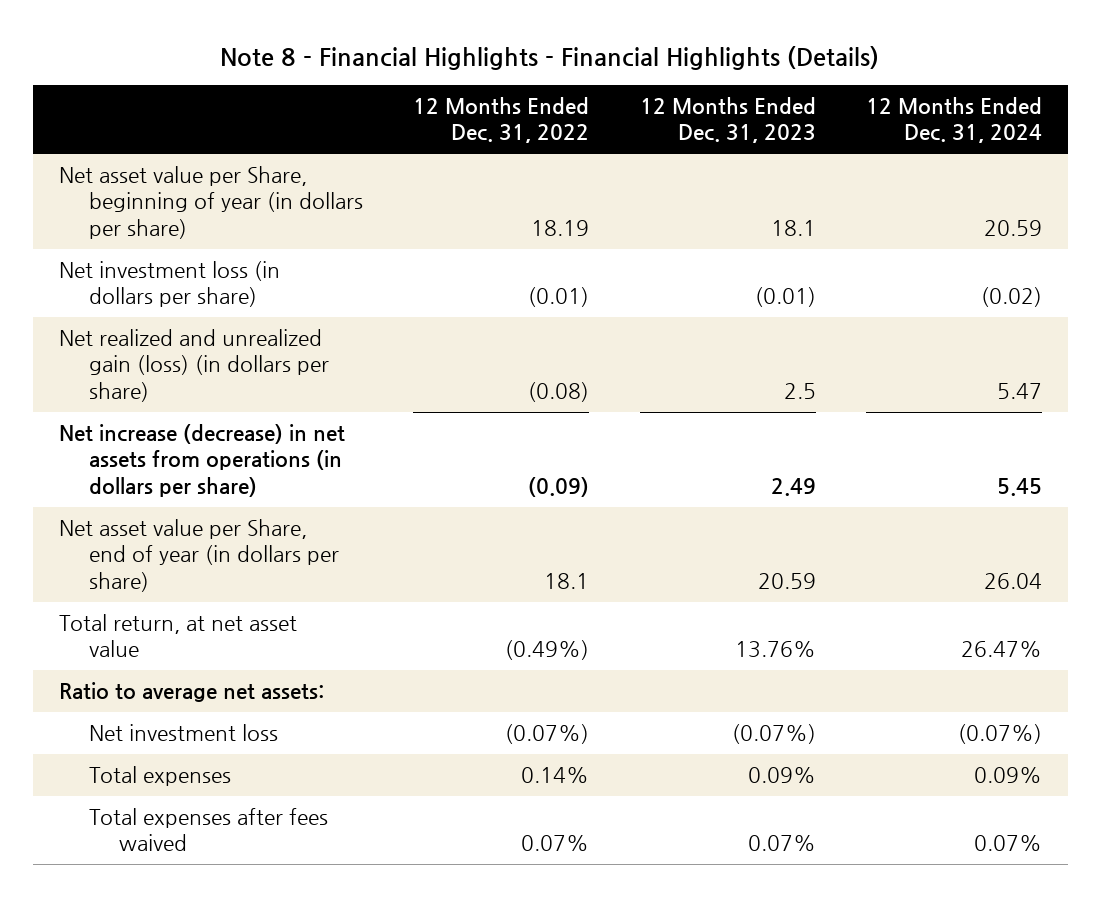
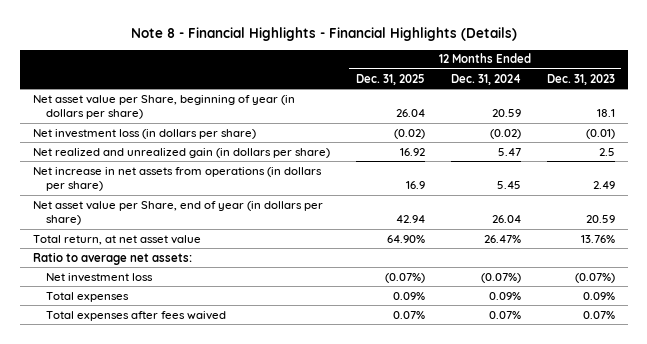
[413,97,590,144] 12 Months Ended Dec. 31, 2022 -> none
none -> [355,73,425,85] Dec. 31, 2025
[58,329,329,402] Net realized and unrealized gain (loss) (in dollars per share) -> [32,147,330,158] Net realized and unrealized gain (in dollars per share)
[58,424,345,497] Net increase (decrease) in net assets from operations (in dollars per share) -> [32,166,322,192] Net increase in net assets from operations (in dollars per share)

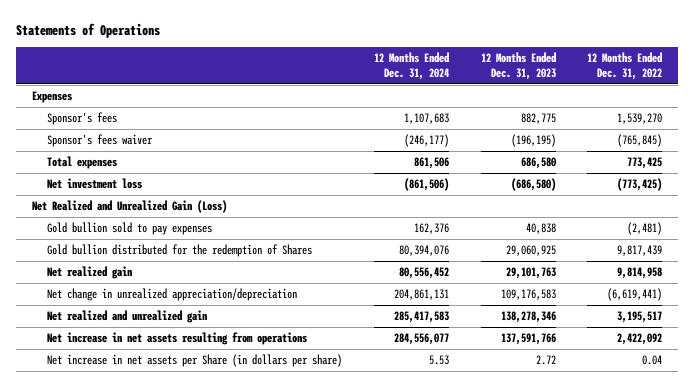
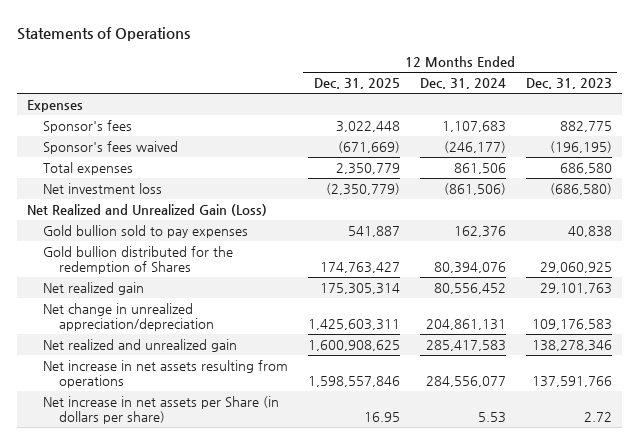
[587,52,663,80] 12 Months Ended Dec. 31, 2022 -> none
none -> [314,78,401,90] Dec. 31, 2025
[47,134,154,148] Sponsor's fees waiver -> [43,141,179,155] Sponsor's fees waived

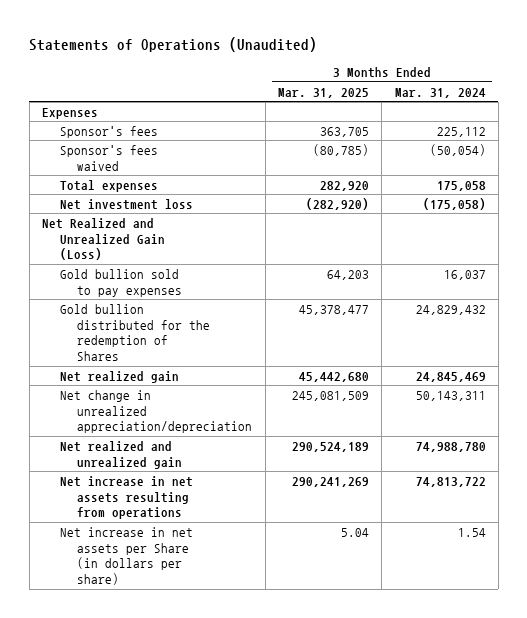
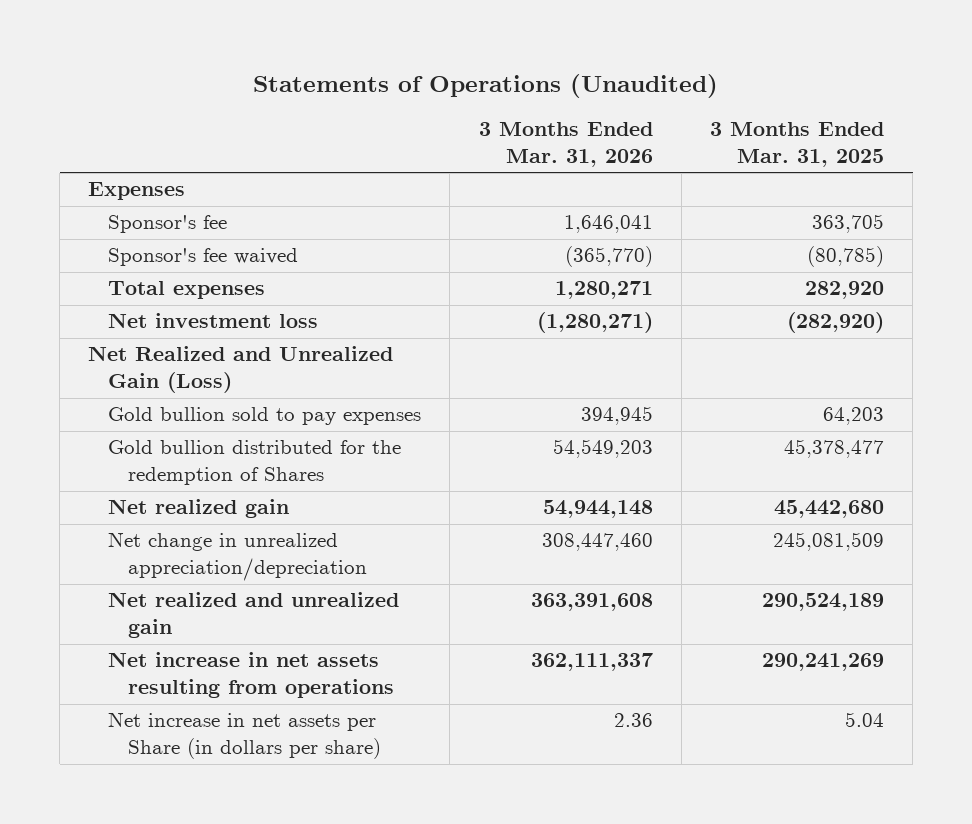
[394,87,486,98] Mar. 31, 2024 -> none
none -> [478,122,653,168] 3 Months Ended Mar. 31, 2026
[59,125,158,138] Sponsor's fees -> [108,215,228,234] Sponsor's fee
[59,144,158,171] Sponsor's fees waived -> [108,248,299,267] Sponsor's fee waived

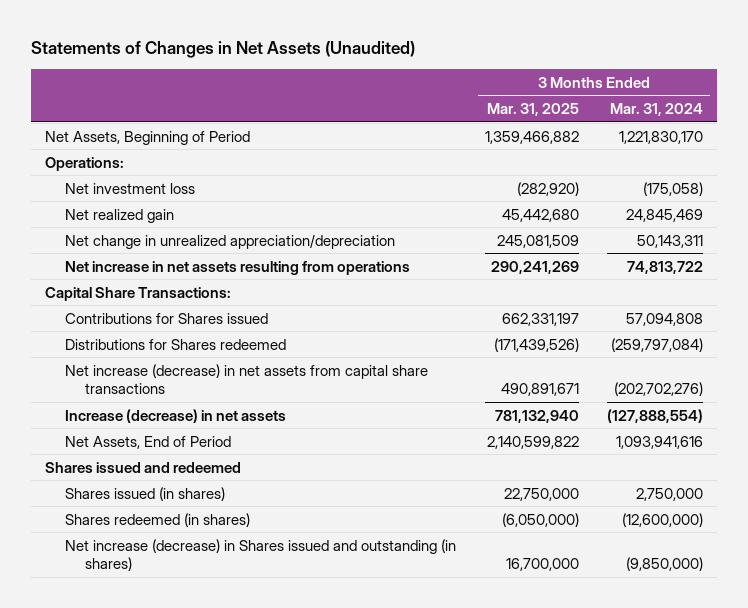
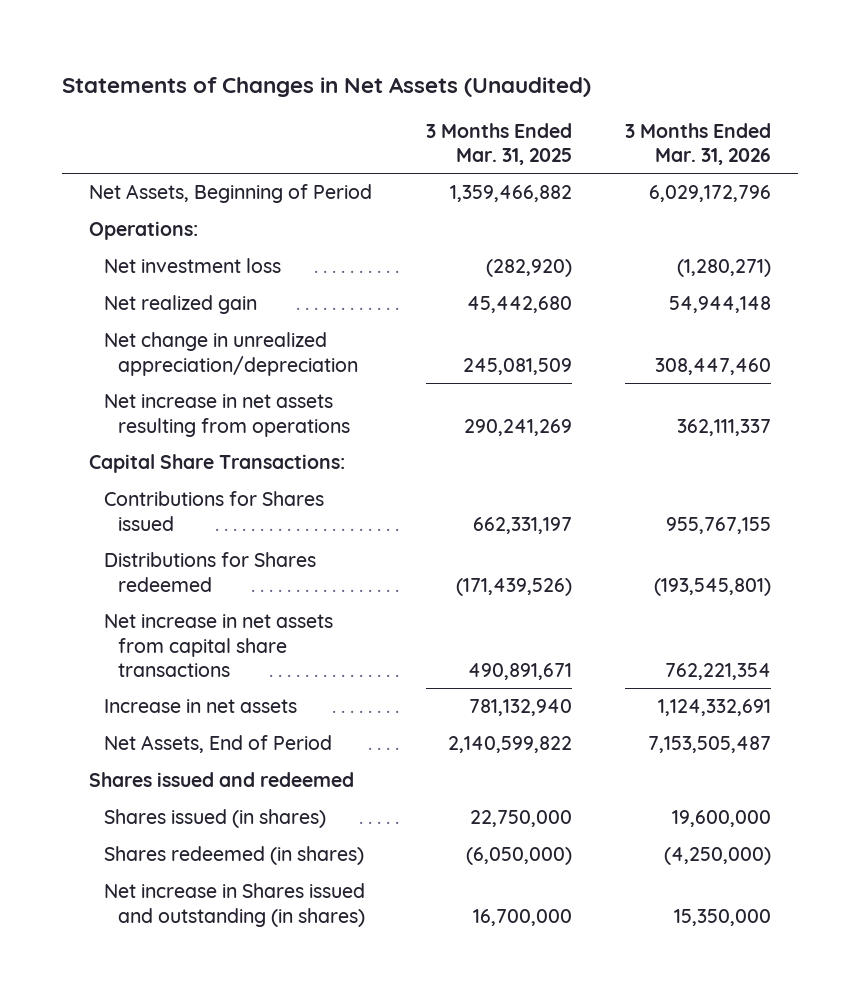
[610,102,704,116] Mar. 31, 2024 -> none
none -> [625,122,772,165] 3 Months Ended Mar. 31, 2026
[65,363,429,394] Net increase (decrease) in net assets from capital share transactions -> [103,614,333,677] Net increase in net assets from capital share transactions
[65,408,287,423] Increase (decrease) in net assets -> [103,699,297,714] Increase in net assets
[65,538,457,571] Net increase (decrease) in Shares issued and outstanding (in shares) -> [103,883,366,927] Net increase in Shares issued and outstanding (in shares)

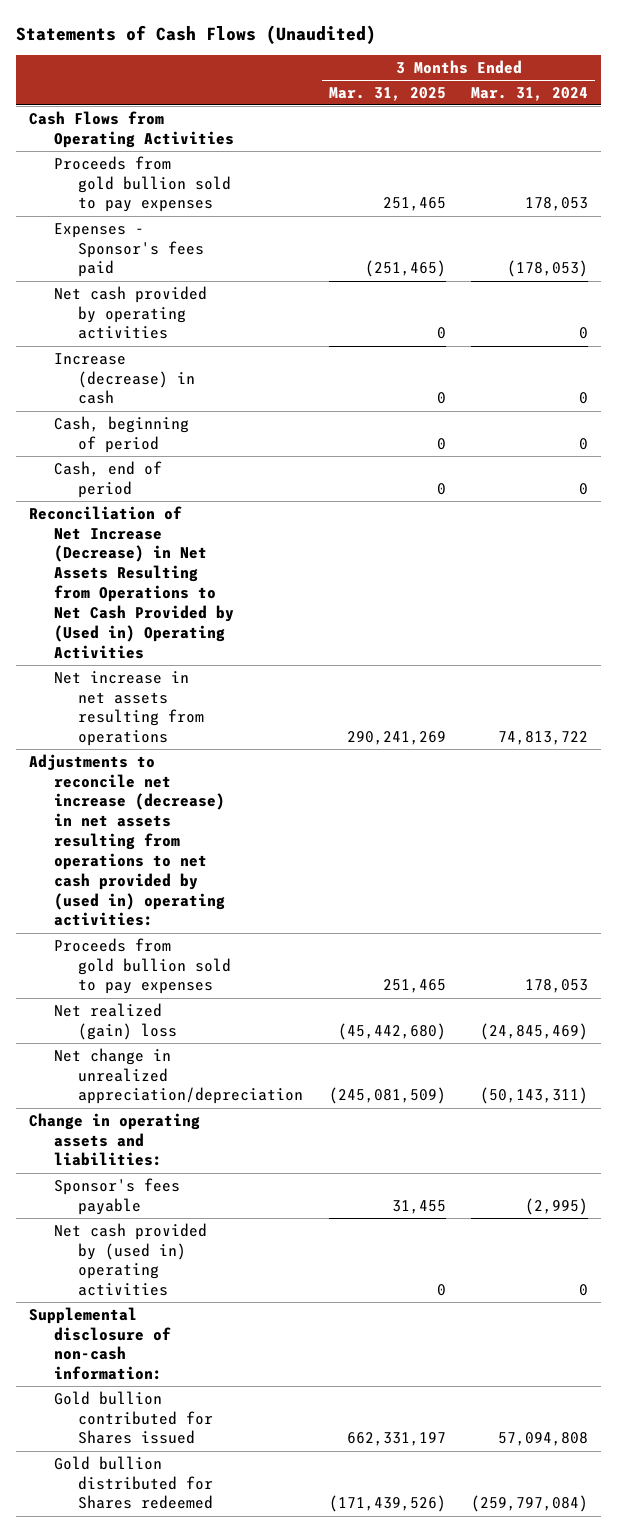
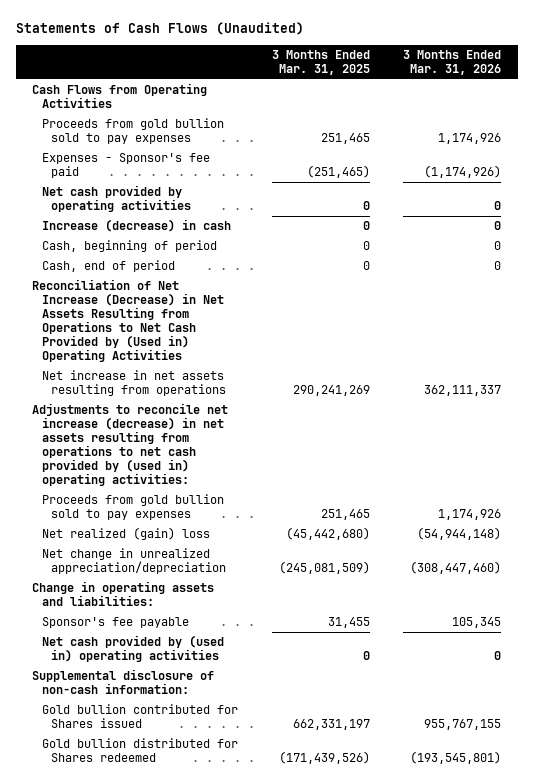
[471,86,589,101] Mar. 31, 2024 -> none
none -> [403,49,502,75] 3 Months Ended Mar. 31, 2026
[53,222,204,278] Expenses - Sponsor's fees paid -> [41,153,210,179] Expenses - Sponsor's fee paid
[53,1177,180,1215] Sponsor's fees payable -> [41,617,189,629] Sponsor's fee payable

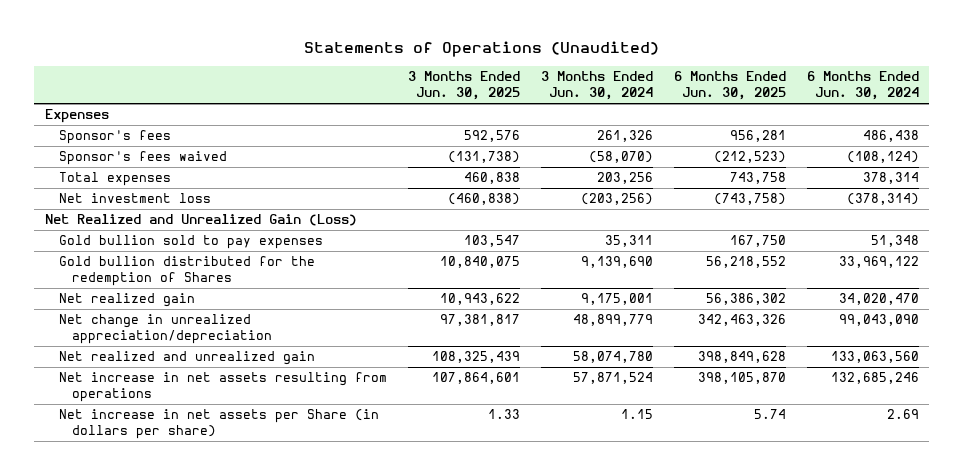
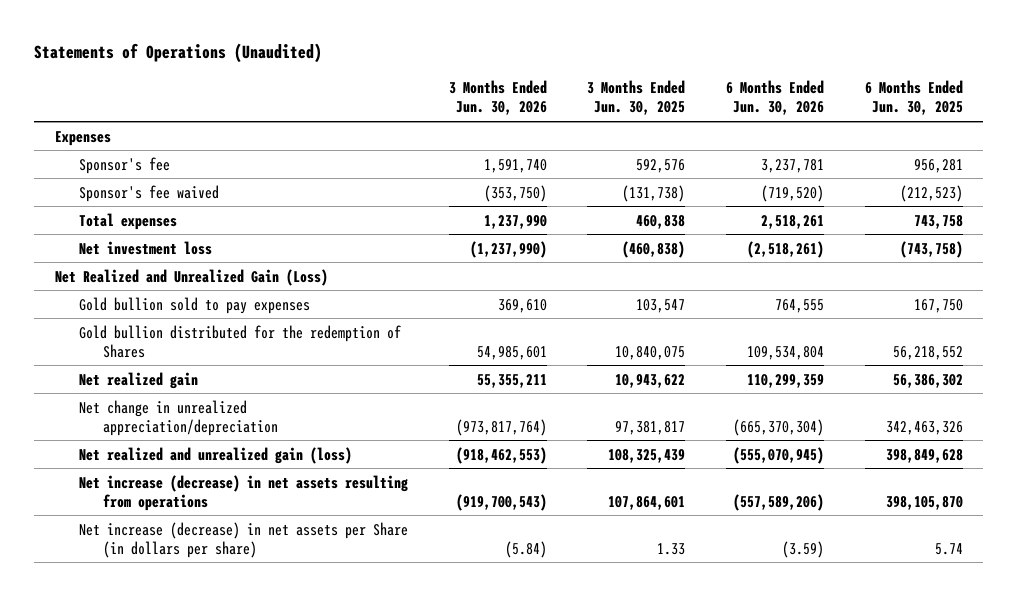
[540,71,653,101] 3 Months Ended Jun. 30, 2024 -> none
[806,71,919,101] 6 Months Ended Jun. 30, 2024 -> none
none -> [448,80,547,116] 3 Months Ended Jun. 30, 2026
none -> [725,80,824,116] 6 Months Ended Jun. 30, 2026
[58,130,171,145] Sponsor's fees -> [78,156,170,174] Sponsor's fee
[58,151,227,166] Sponsor's fees waived -> [78,184,219,202] Sponsor's fee waived
[58,351,315,366] Net realized and unrealized gain -> [78,446,352,464] Net realized and unrealized gain (loss)
[58,372,387,403] Net increase in net assets resulting from operations -> [78,474,408,511] Net increase (decrease) in net assets resulting from operations
[58,409,379,440] Net increase in net assets per Share (in dollars per share) -> [78,521,408,558] Net increase (decrease) in net assets per Share (in dollars per share)

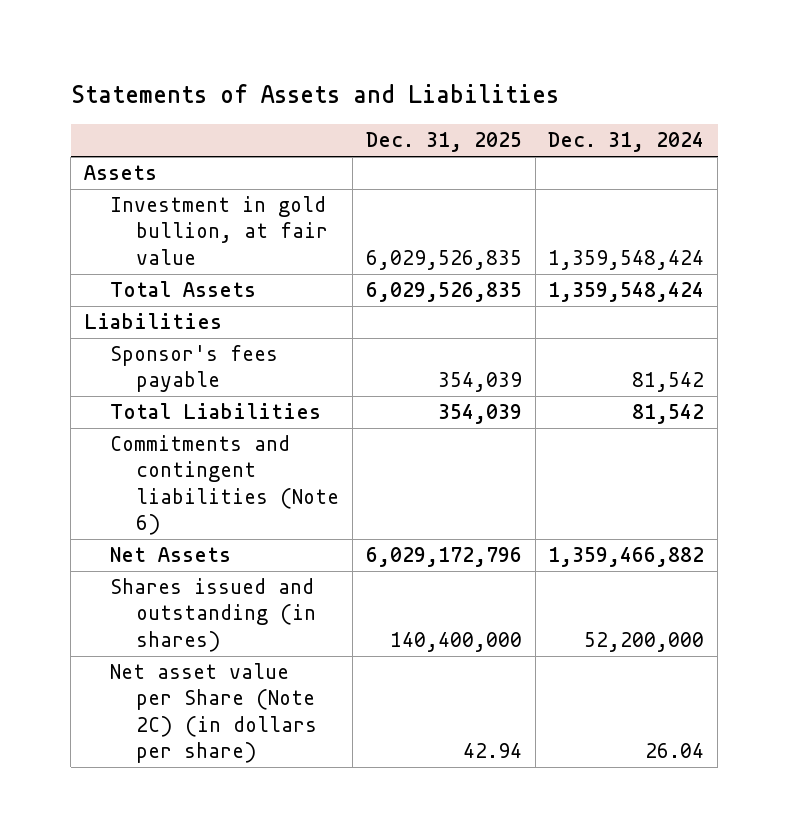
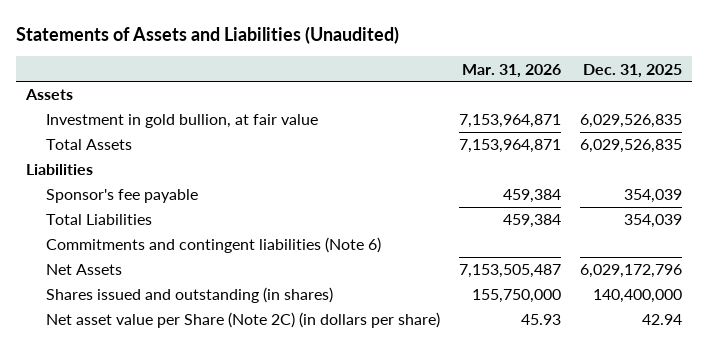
[70,84,559,104] Statements of Assets and Liabilities -> [16,25,400,44] Statements of Assets and Liabilities (Unaudited)
[548,132,705,153] Dec. 31, 2024 -> none
none -> [462,63,562,78] Mar. 31, 2026
[110,345,279,393] Sponsor's fees payable -> [46,189,199,204] Sponsor's fee payable

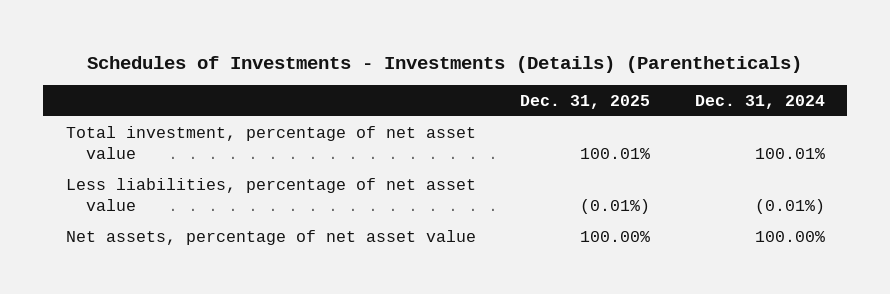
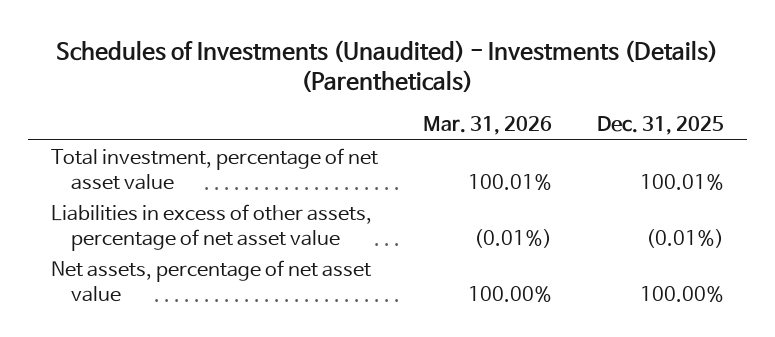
[87,55,803,73] Schedules of Investments - Investments (Details) (Parentheticals) -> [56,39,719,94] Schedules of Investments (Unaudited) - Investments (Details) (Parentheticals)
[694,94,825,109] Dec. 31, 2024 -> none
none -> [422,116,552,136] Mar. 31, 2026
[65,177,476,211] Less liabilities, percentage of net asset value -> [50,203,372,252] Liabilities in excess of other assets, percentage of net asset value

